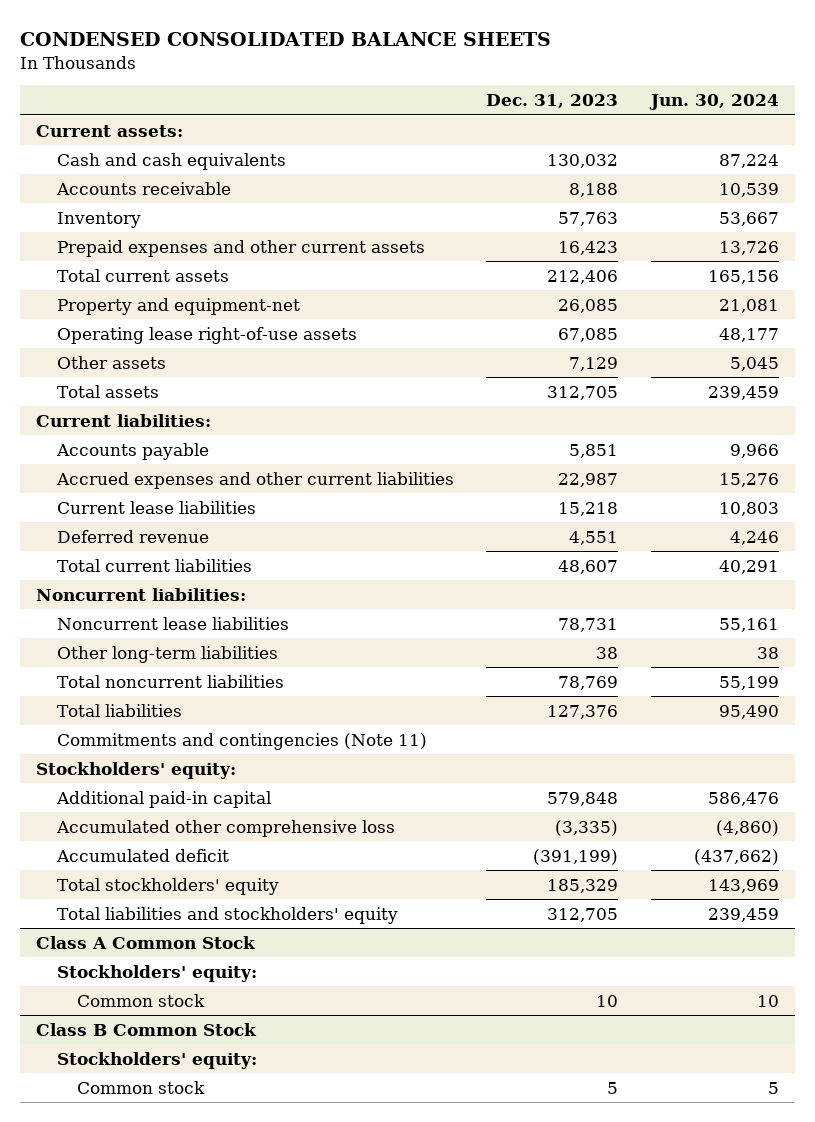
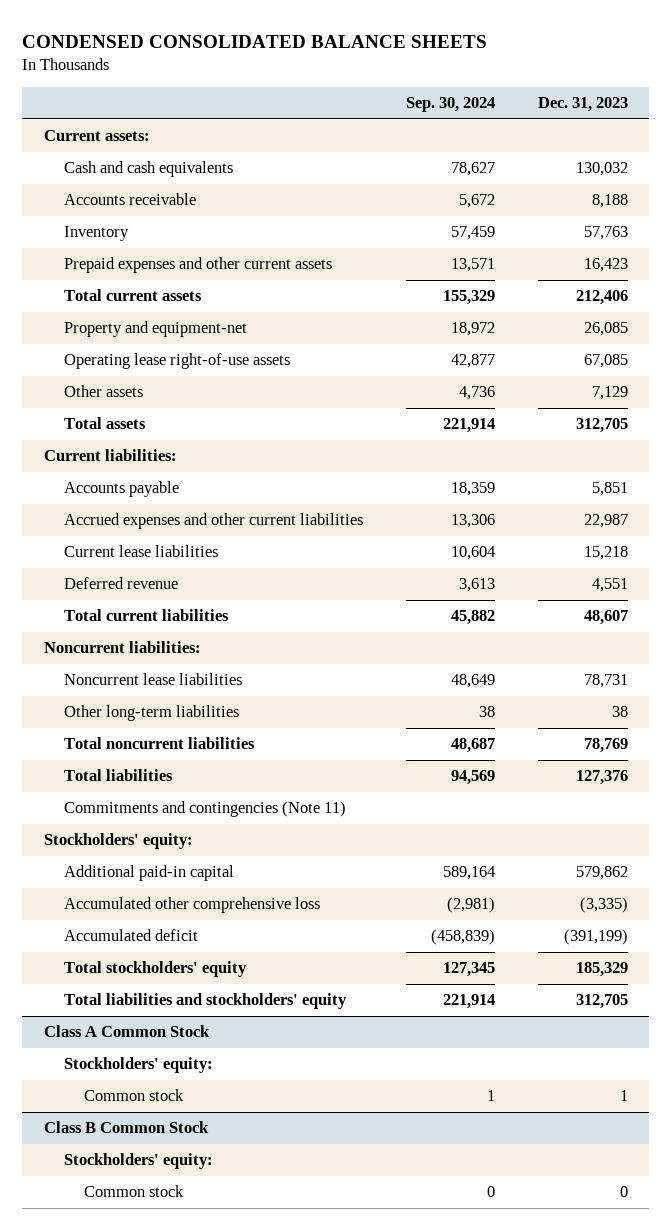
[648,94,779,111] Jun. 30, 2024 -> none
none -> [405,97,495,113] Sep. 30, 2024
[547,791,619,806] 579,848 -> [575,866,628,881] 579,862
[596,994,619,1007] 10 -> [619,1090,628,1102] 1
[607,1081,619,1094] 5 -> [619,1186,628,1198] 0

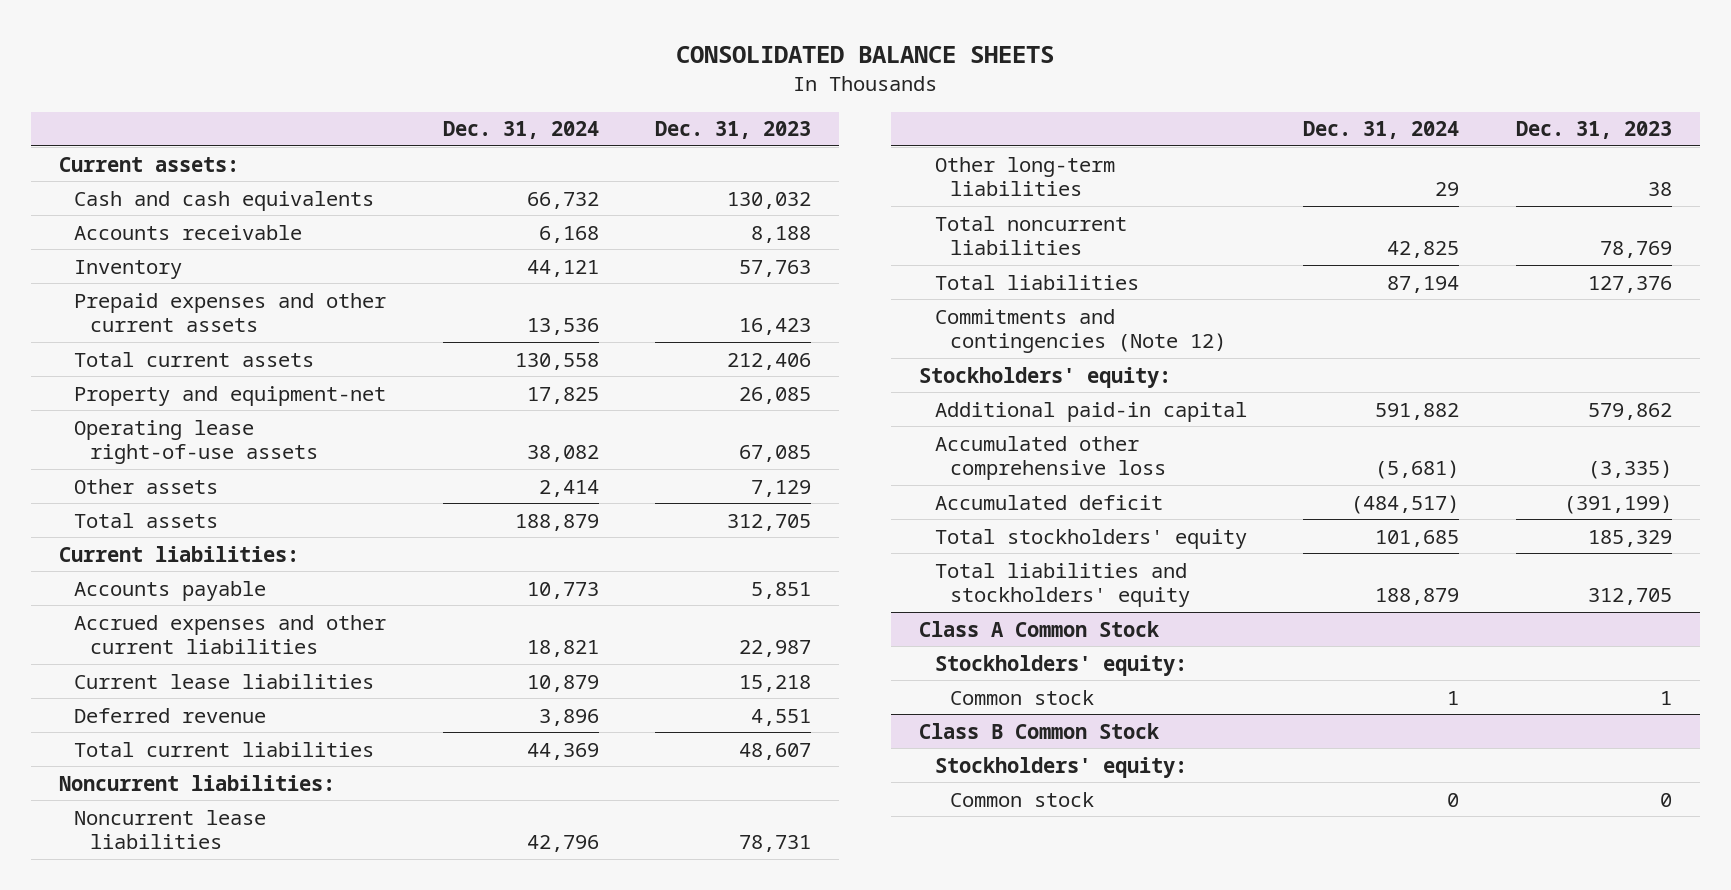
[22,34,488,48] CONDENSED CONSOLIDATED BALANCE SHEETS -> [676,45,1055,63] CONSOLIDATED BALANCE SHEETS
[405,97,495,113] Sep. 30, 2024 -> none
none -> [442,121,599,140] Dec. 31, 2024
[64,801,347,818] Commitments and contingencies (Note 11) -> [934,308,1227,354] Commitments and contingencies (Note 12)

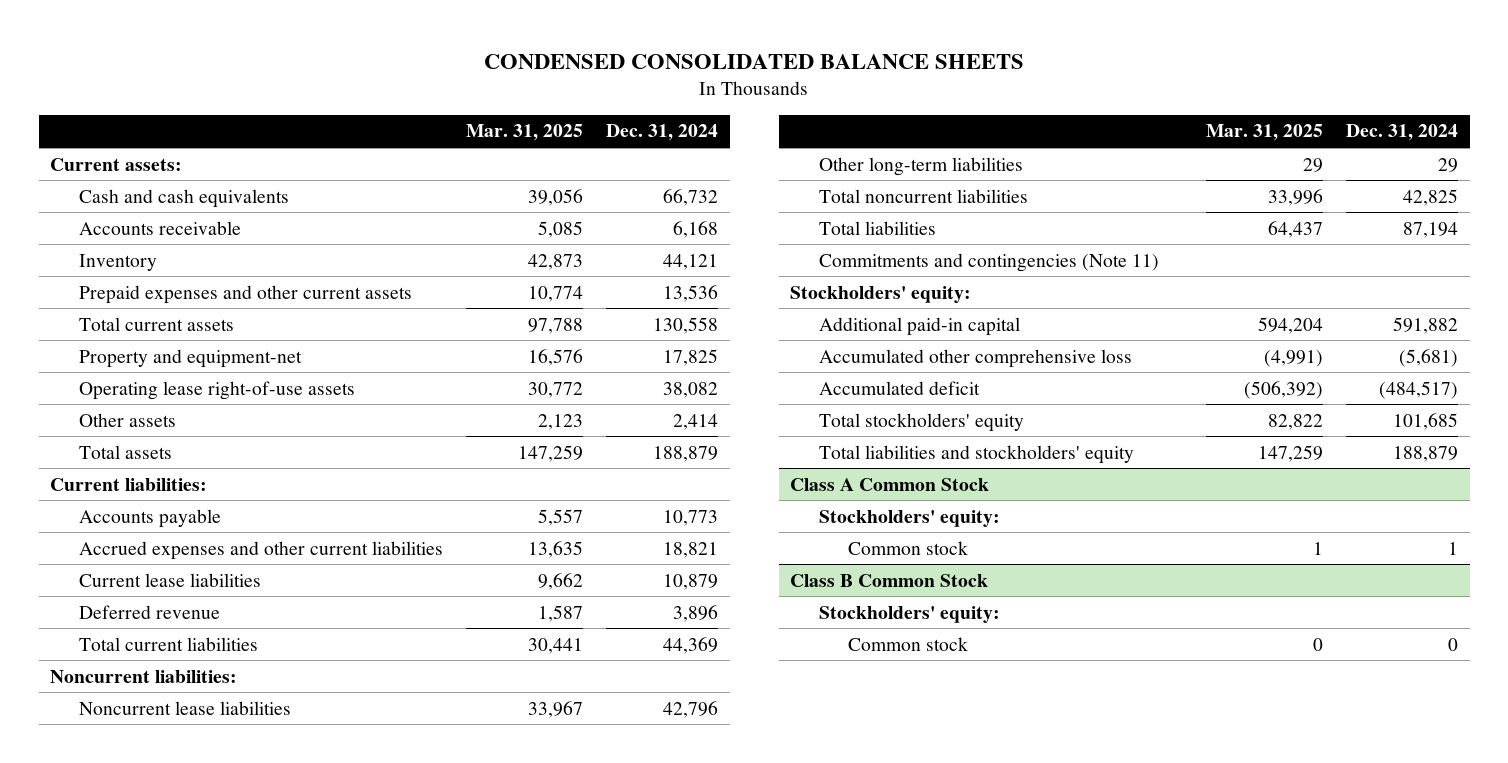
[676,45,1055,63] CONSOLIDATED BALANCE SHEETS -> [484,54,1025,70] CONDENSED CONSOLIDATED BALANCE SHEETS
[655,121,812,140] Dec. 31, 2023 -> none
none -> [466,124,584,142] Mar. 31, 2025
[934,308,1227,354] Commitments and contingencies (Note 12) -> [818,252,1159,272] Commitments and contingencies (Note 11)

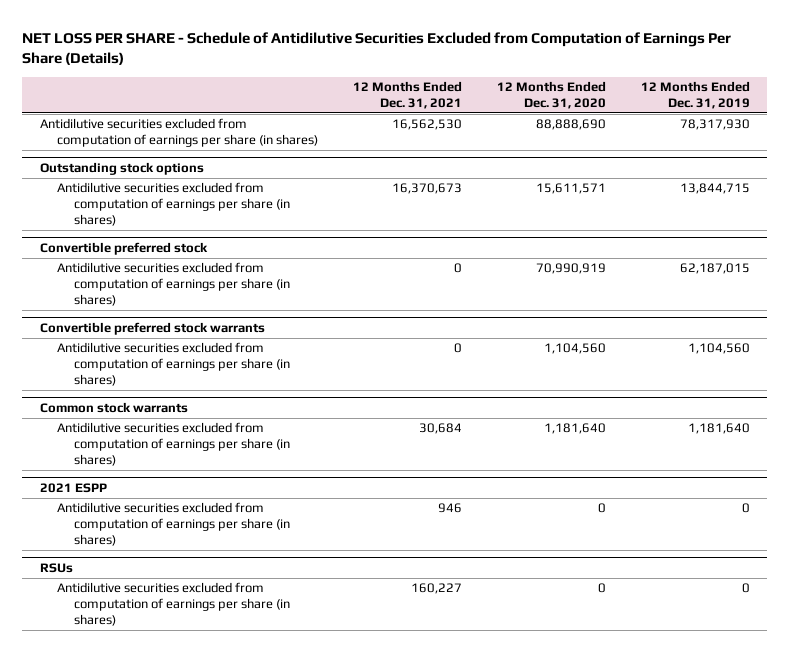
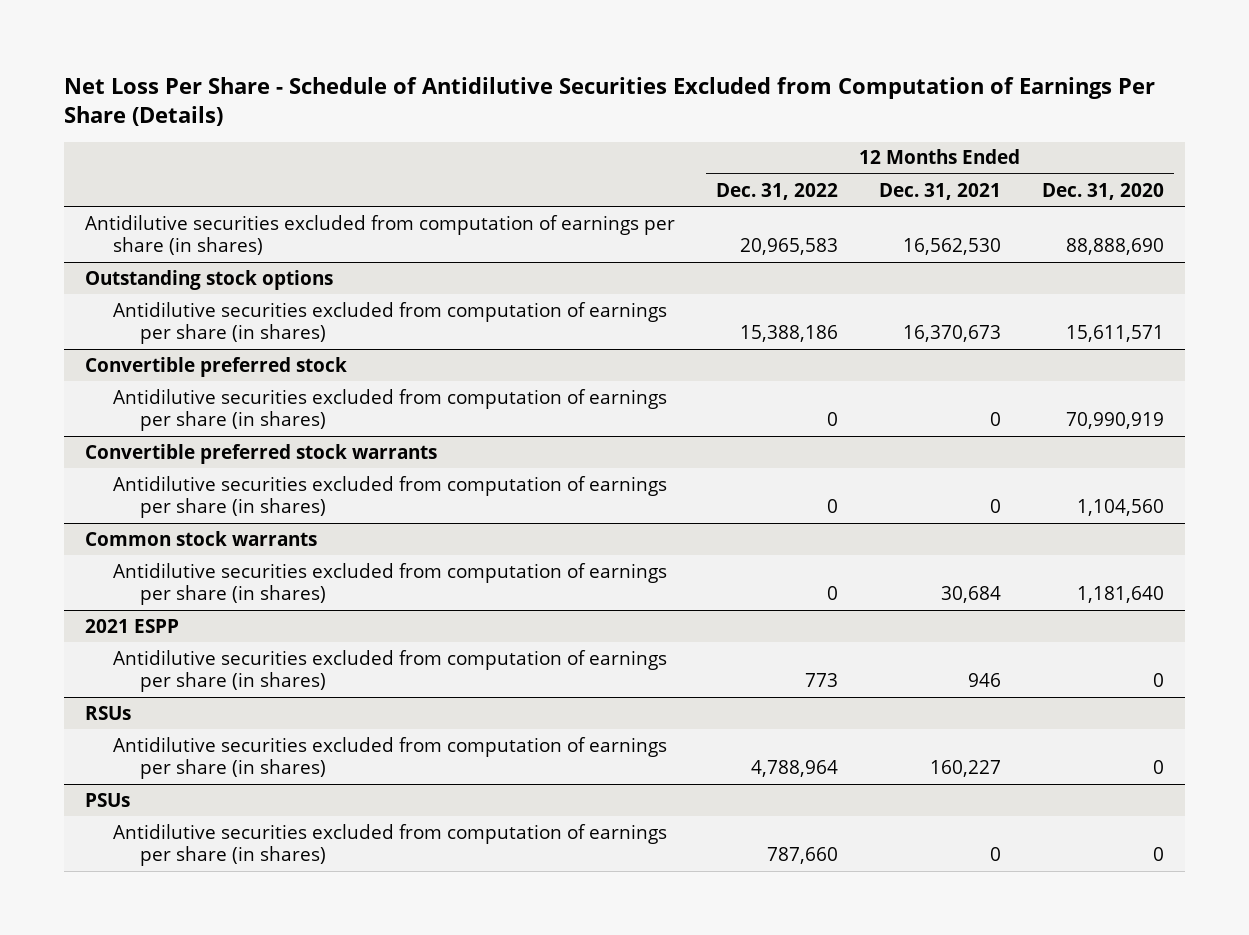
[22,31,732,66] NET LOSS PER SHARE - Schedule of Antidilutive Securities Excluded from Computation of Earnings Per Share (Details) -> [64,76,1156,126] Net Loss Per Share - Schedule of Antidilutive Securities Excluded from Computation of Earnings Per Share (Details)
[640,81,750,109] 12 Months Ended Dec. 31, 2019 -> none
none -> [716,182,839,200] Dec. 31, 2022
none -> [84,792,130,807] PSUs
none -> [112,823,667,867] Antidilutive securities excluded from computation of earnings per share (in shares)

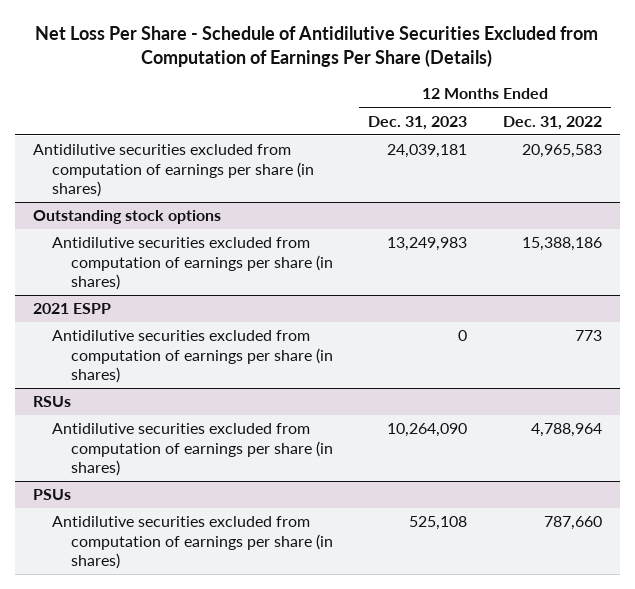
[879,182,1002,200] Dec. 31, 2021 -> none
[1042,182,1165,200] Dec. 31, 2020 -> none
none -> [368,115,468,130] Dec. 31, 2023
[84,356,347,377] Convertible preferred stock -> none
[112,388,667,432] Antidilutive securities excluded from computation of earnings per share (in shares) -> none
[84,443,437,464] Convertible preferred stock warrants -> none
[112,475,667,519] Antidilutive securities excluded from computation of earnings per share (in shares) -> none
[84,530,317,546] Common stock warrants -> none
[112,562,667,606] Antidilutive securities excluded from computation of earnings per share (in shares) -> none

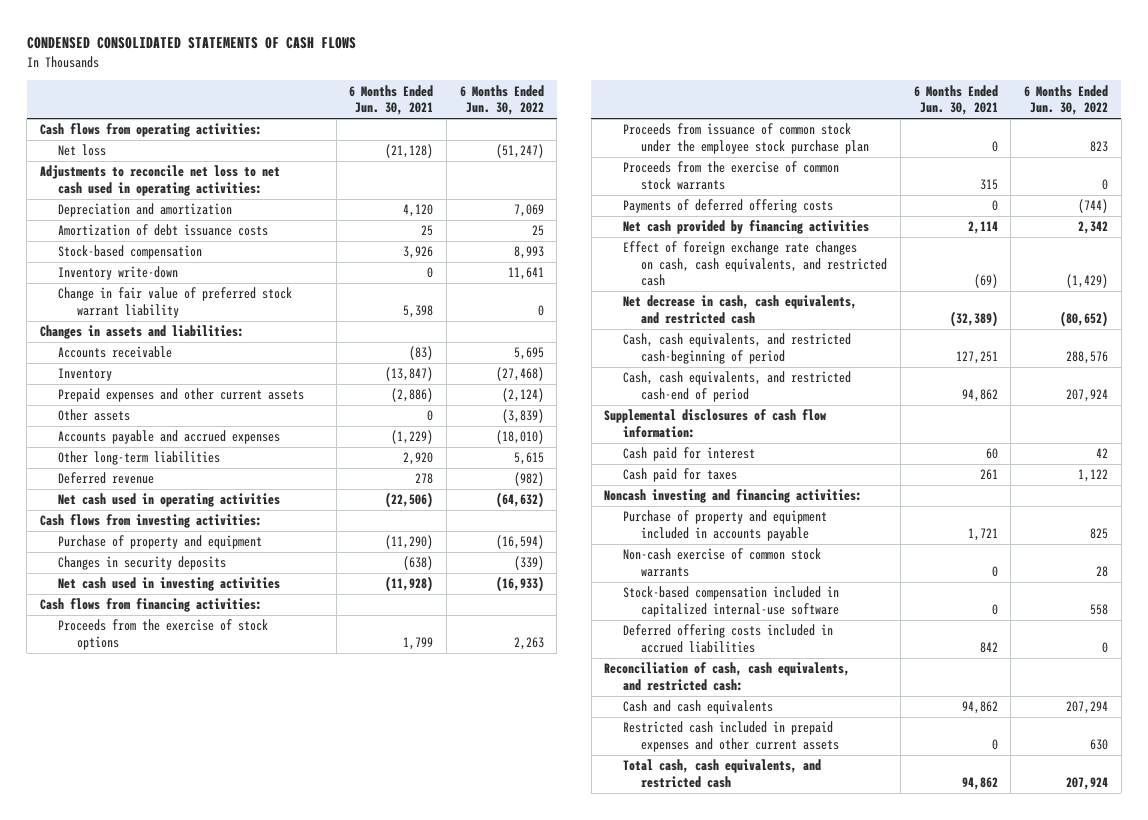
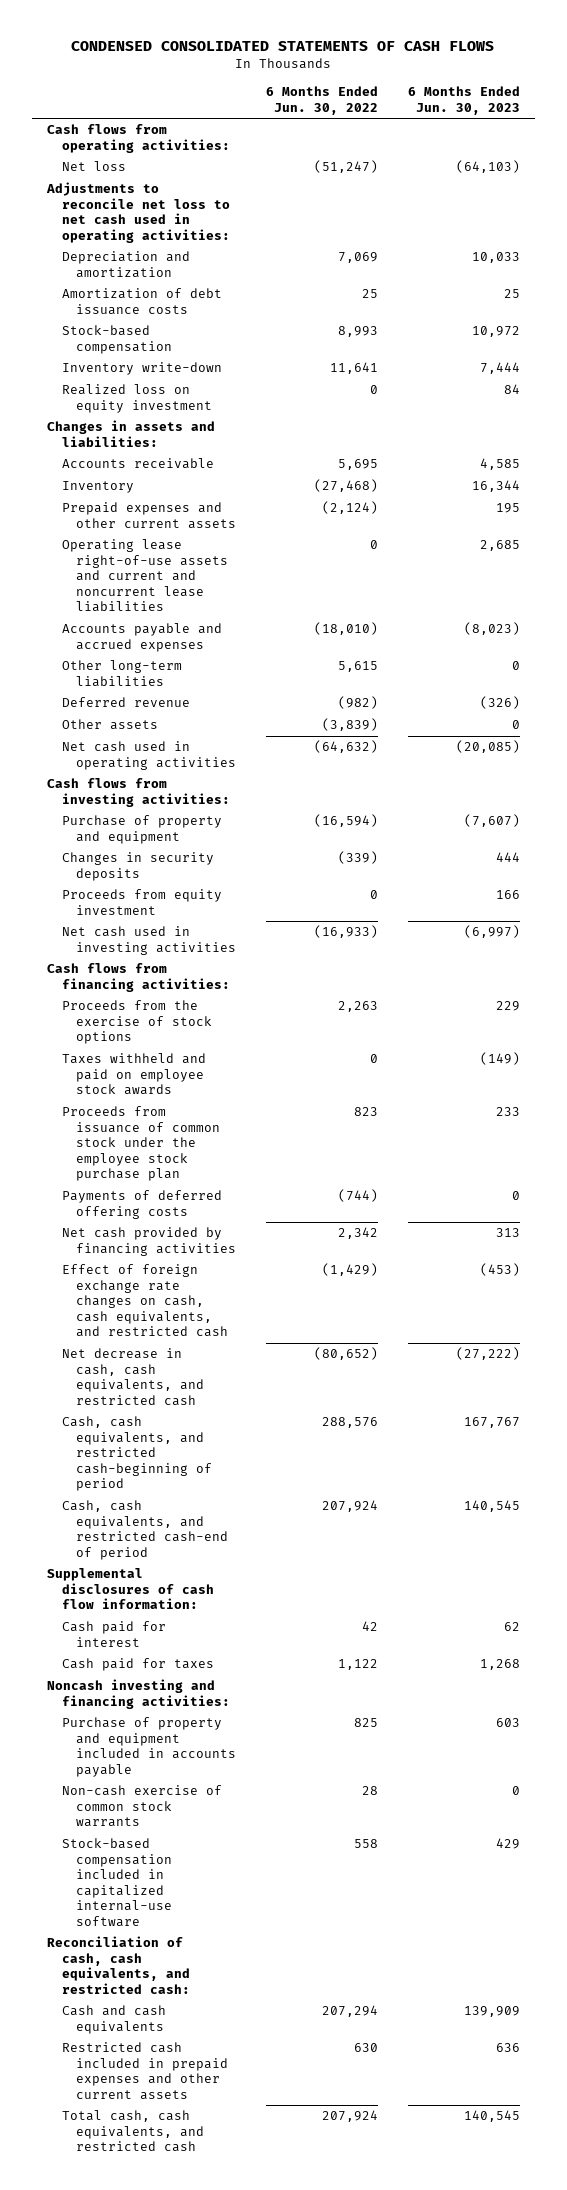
[349,84,434,116] 6 Months Ended Jun. 30, 2021 -> none
none -> [408,86,521,115] 6 Months Ended Jun. 30, 2023
[58,287,293,318] Change in fair value of preferred stock warrant liability -> none
none -> [61,384,213,413] Realized loss on equity investment
none -> [61,539,229,613] Operating lease right-of-use assets and current and noncurrent lease liabilities
[58,409,131,422] Other assets -> [61,719,158,731] Other assets
none -> [61,889,222,915] Proceeds from equity investment
none -> [61,1053,206,1096] Taxes withheld and paid on employee stock awards
[622,161,839,190] Proceeds from the exercise of common stock warrants -> none
[622,624,833,653] Deferred offering costs included in accrued liabilities -> none

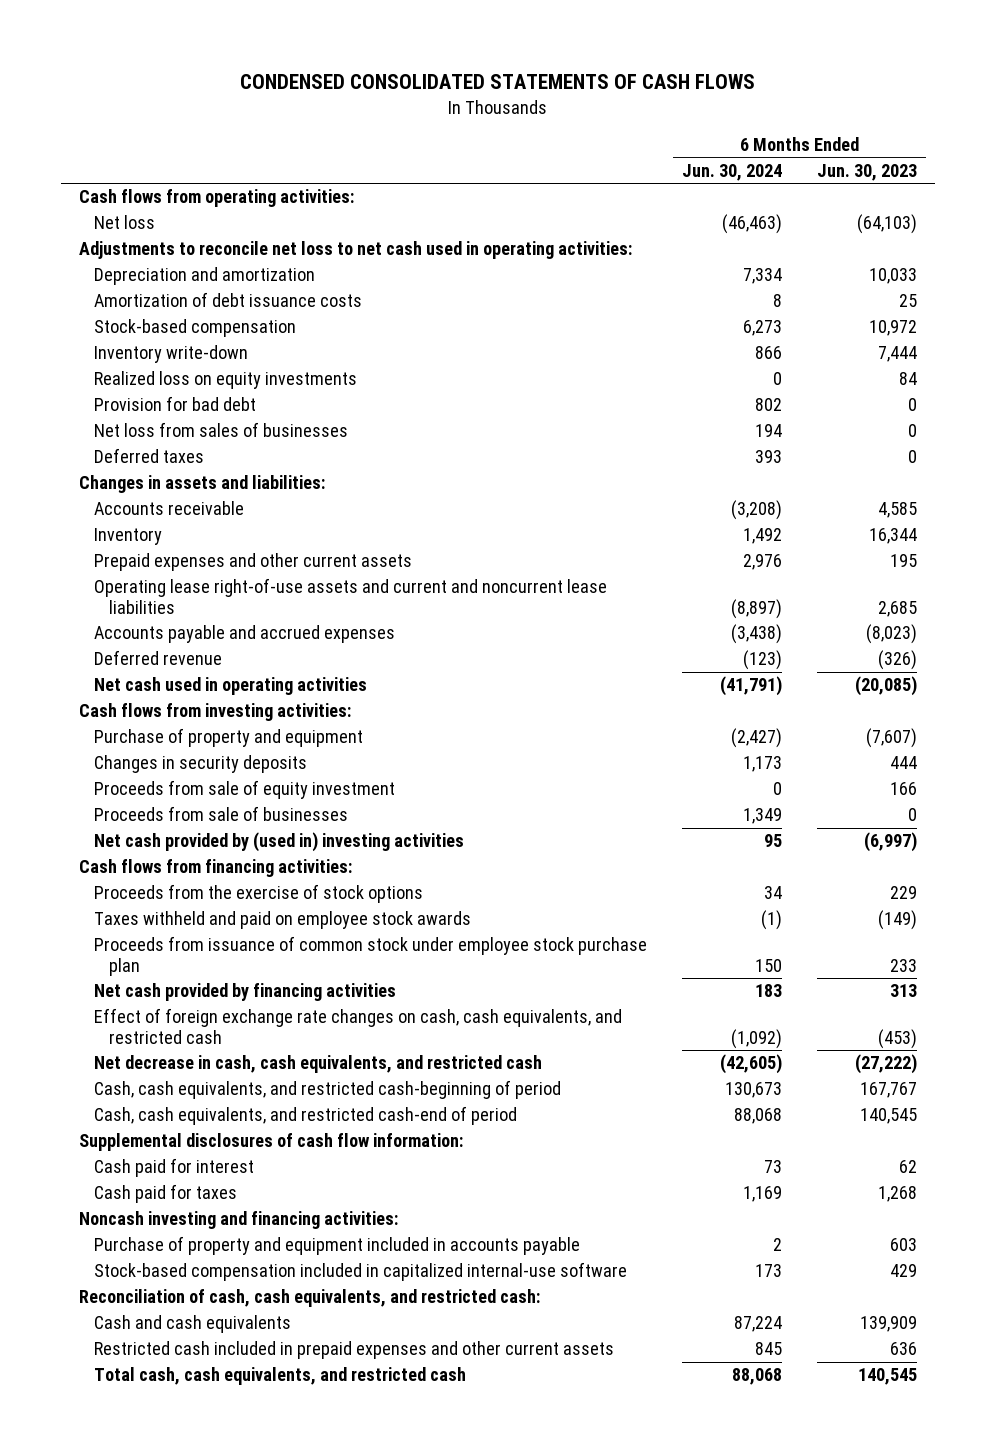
[266,86,379,115] 6 Months Ended Jun. 30, 2022 -> none
none -> [682,163,783,181] Jun. 30, 2024
[61,384,213,413] Realized loss on equity investment -> [94,371,358,390] Realized loss on equity investments
none -> [94,396,257,412] Provision for bad debt
none -> [94,422,349,438] Net loss from sales of businesses
none -> [94,448,205,464] Deferred taxes
[61,660,182,687] Other long-term liabilities -> none
[61,719,158,731] Other assets -> none
[61,889,222,915] Proceeds from equity investment -> [94,780,396,800] Proceeds from sale of equity investment
none -> [94,806,349,822] Proceeds from sale of businesses
[61,926,237,955] Net cash used in investing activities -> [94,832,465,853] Net cash provided by (used in) investing activities
[61,1190,222,1219] Payments of deferred offering costs -> none
[61,1106,221,1182] Proceeds from issuance of common stock under the employee stock purchase plan -> [94,936,648,977] Proceeds from issuance of common stock under employee stock purchase plan
[61,1785,222,1828] Non-cash exercise of common stock warrants -> none

